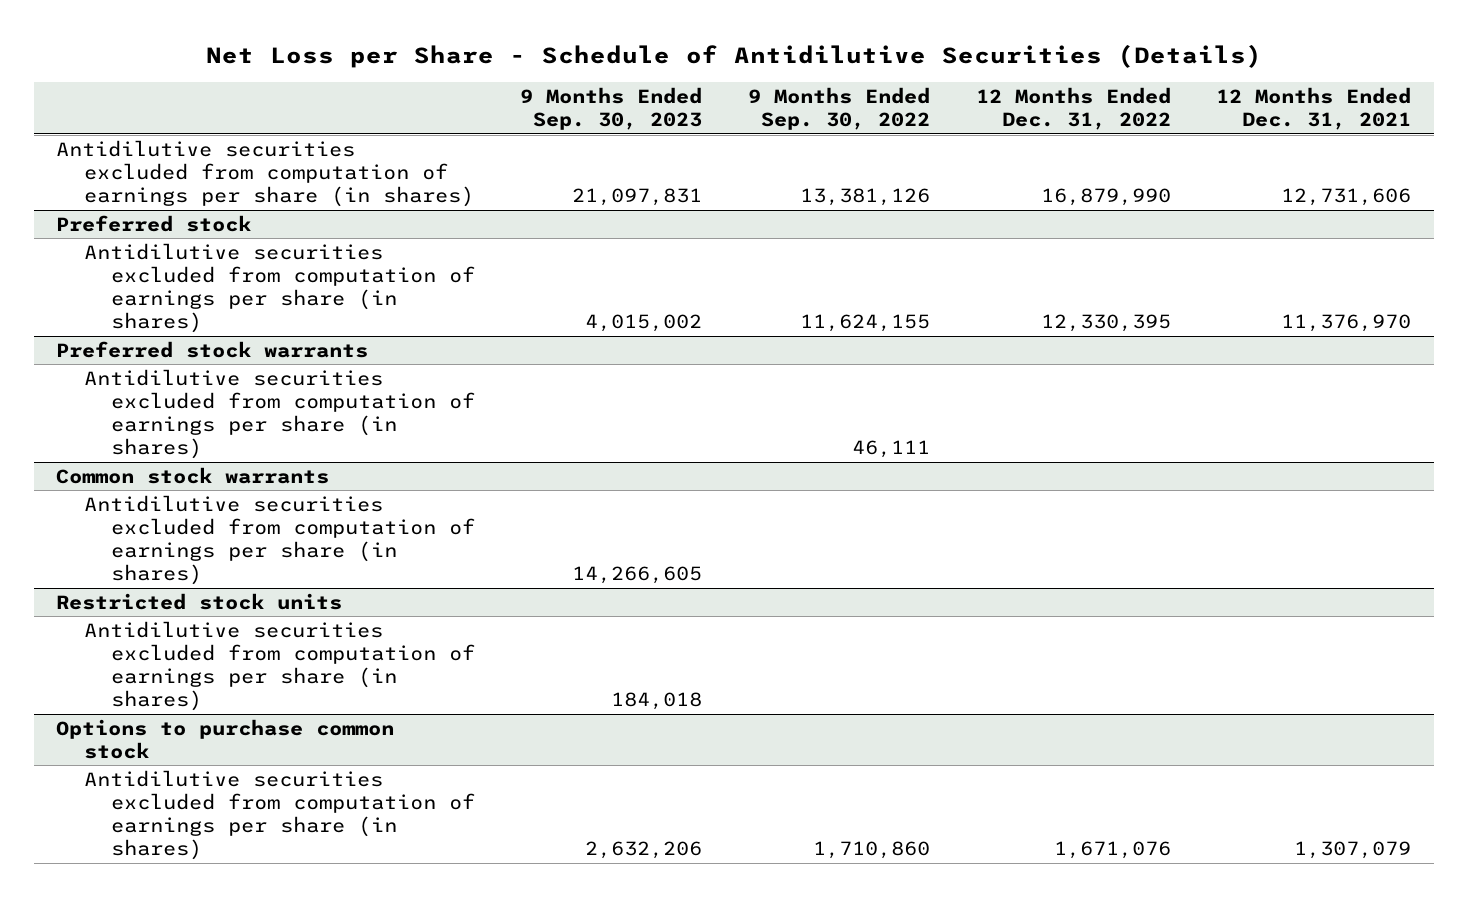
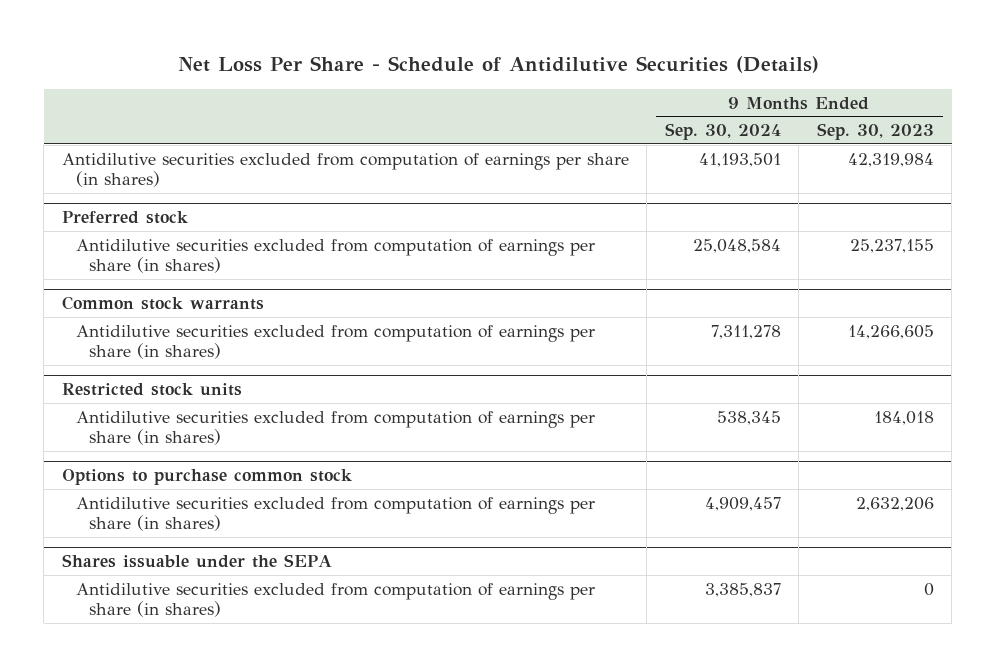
[205,44,1262,69] Net Loss per Share - Schedule of Antidilutive Securities (Details) -> [177,56,819,74] Net Loss Per Share - Schedule of Antidilutive Securities (Details)
[748,87,931,131] 9 Months Ended Sep. 30, 2022 -> none
[975,87,1171,131] 12 Months Ended Dec. 31, 2022 -> none
[1216,87,1412,131] 12 Months Ended Dec. 31, 2021 -> none
none -> [664,123,781,141] Sep. 30, 2024
[572,188,703,207] 21,097,831 -> [847,152,934,167] 42,319,984
[56,340,369,358] Preferred stock warrants -> none
[83,368,475,460] Antidilutive securities excluded from computation of earnings per share (in shares) -> none
[585,314,703,333] 4,015,002 -> [849,238,934,253] 25,237,155
none -> [61,554,332,569] Shares issuable under the SEPA
none -> [75,582,595,618] Antidilutive securities excluded from computation of earnings per share (in shares)

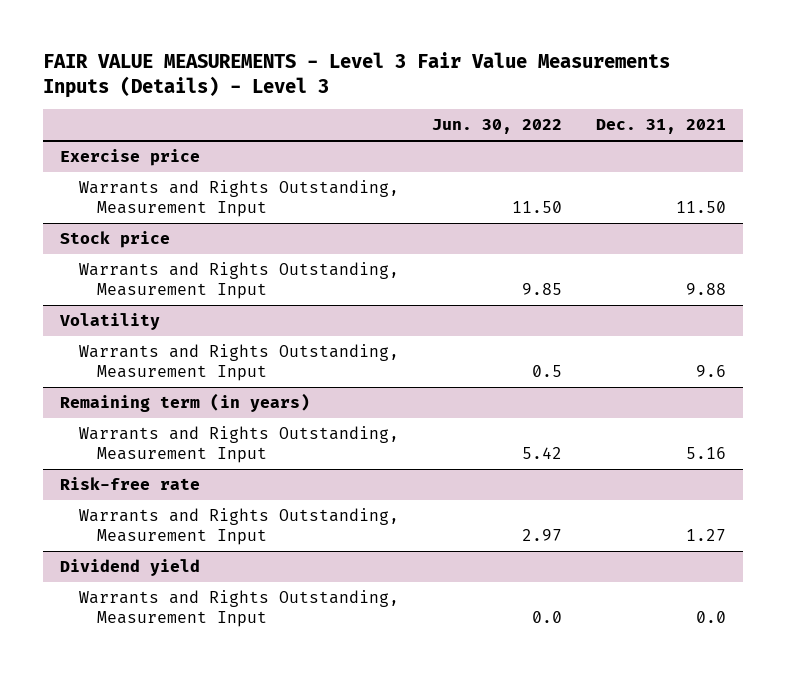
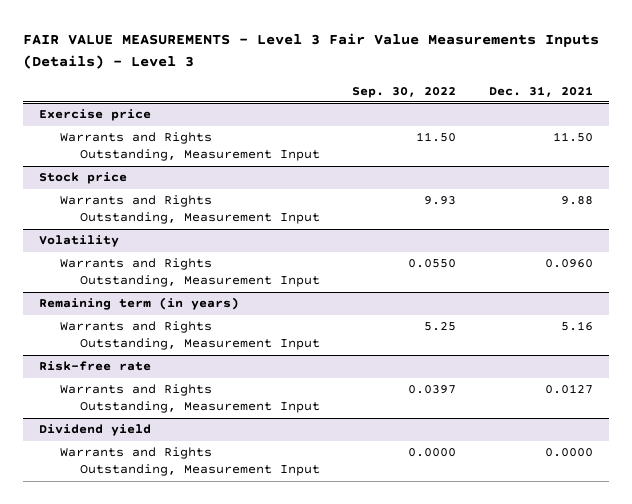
[432,119,563,135] Jun. 30, 2022 -> none
none -> [352,86,457,98] Sep. 30, 2022
[695,365,726,378] 9.6 -> [544,259,593,269] 0.0960
[685,529,726,542] 1.27 -> [544,384,593,395] 0.0127
[695,611,726,624] 0.0 -> [544,448,593,458] 0.0000

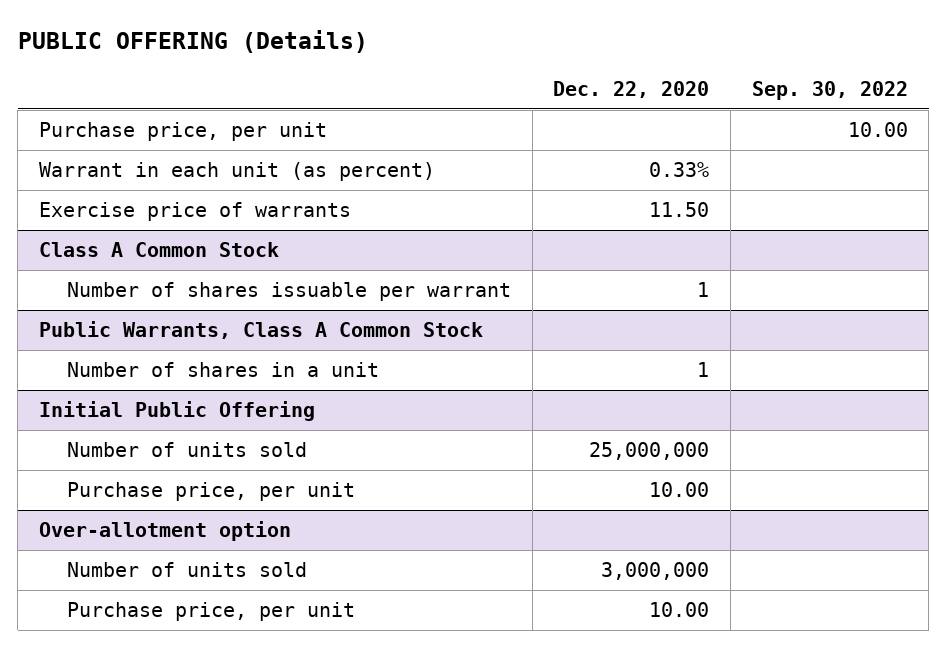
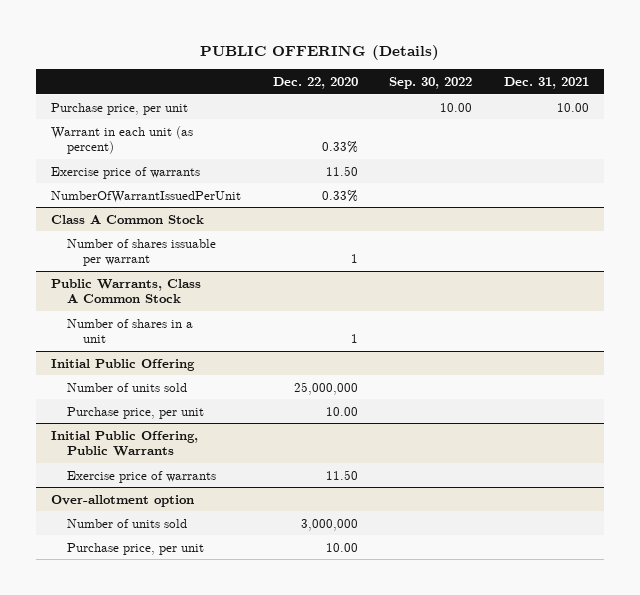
none -> [503,77,589,90] Dec. 31, 2021
none -> [51,190,242,203] NumberOfWarrantIssuedPerUnit
none -> [51,430,199,456] Initial Public Offering, Public Warrants
none -> [67,470,217,483] Exercise price of warrants

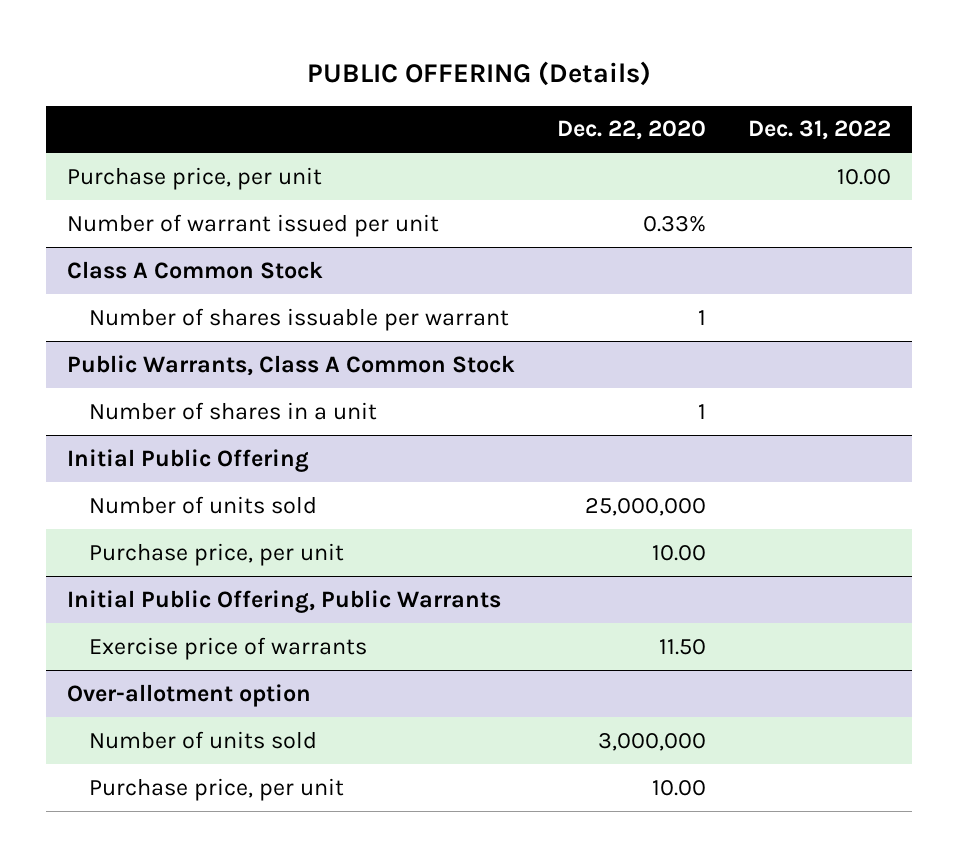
[389,77,473,90] Sep. 30, 2022 -> none
[503,77,589,90] Dec. 31, 2021 -> none
none -> [748,120,892,141] Dec. 31, 2022
[51,125,194,154] Warrant in each unit (as percent) -> none
[51,166,201,179] Exercise price of warrants -> none
[51,190,242,203] NumberOfWarrantIssuedPerUnit -> none
none -> [66,213,439,237] Number of warrant issued per unit

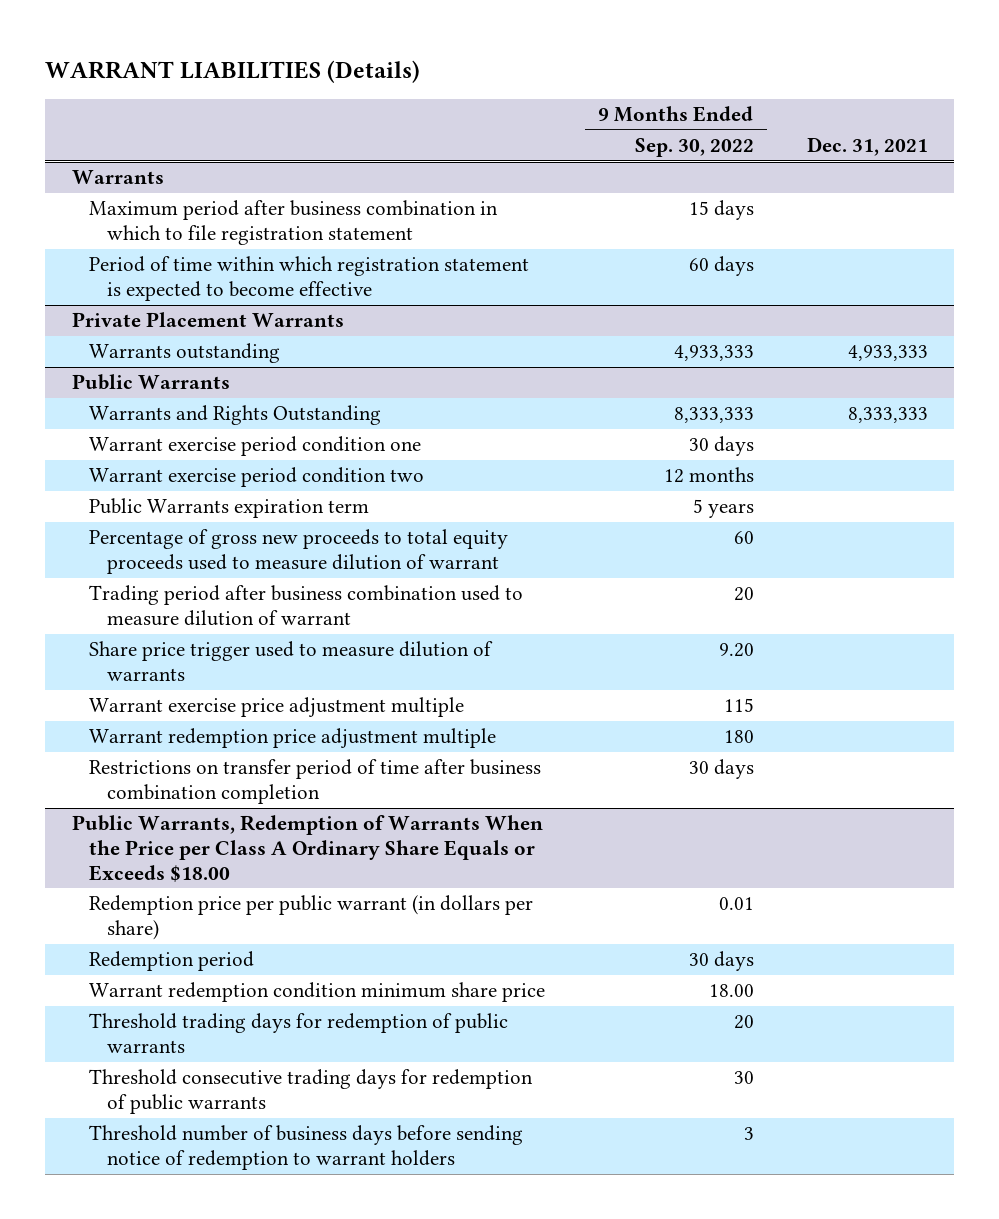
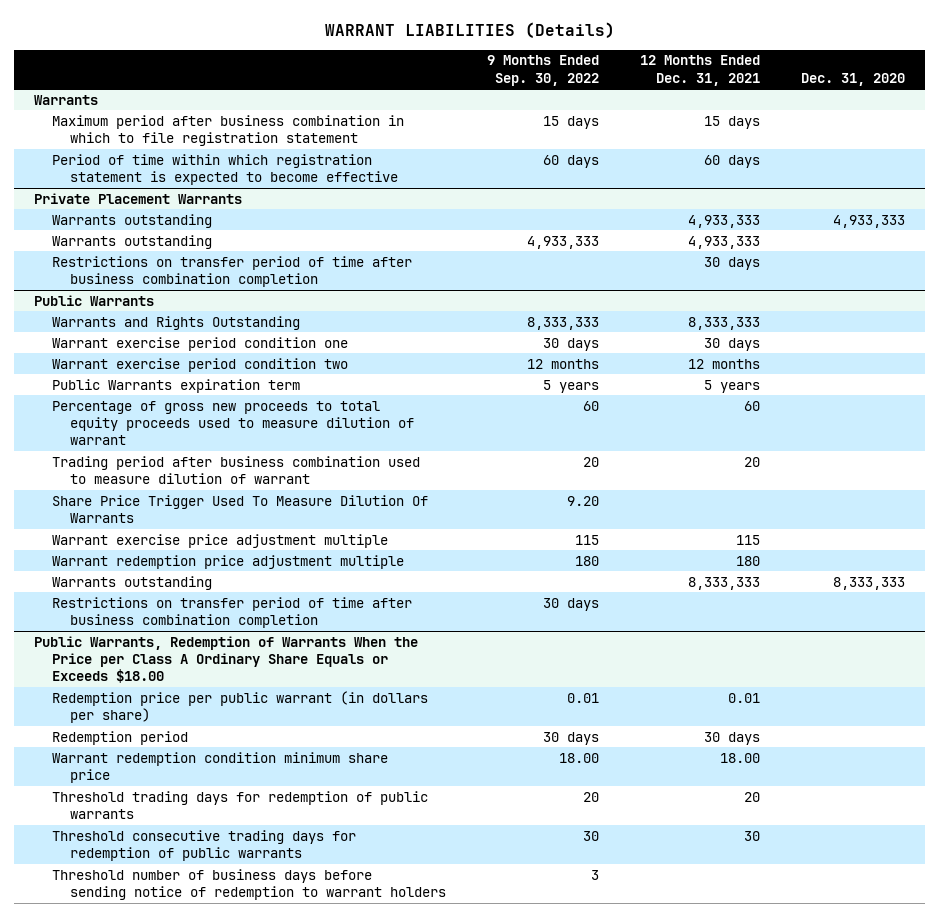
[806,137,928,157] Dec. 31, 2021 -> none
none -> [639,55,760,86] 12 Months Ended Dec. 31, 2021
none -> [800,72,905,86] Dec. 31, 2020
none -> [52,213,213,228] Warrants outstanding
none -> [52,255,413,287] Restrictions on transfer period of time after business combination completion
[89,641,494,682] Share price trigger used to measure dilution of warrants -> [52,494,429,523] Share Price Trigger Used To Measure Dilution Of Warrants
none -> [52,575,213,590] Warrants outstanding

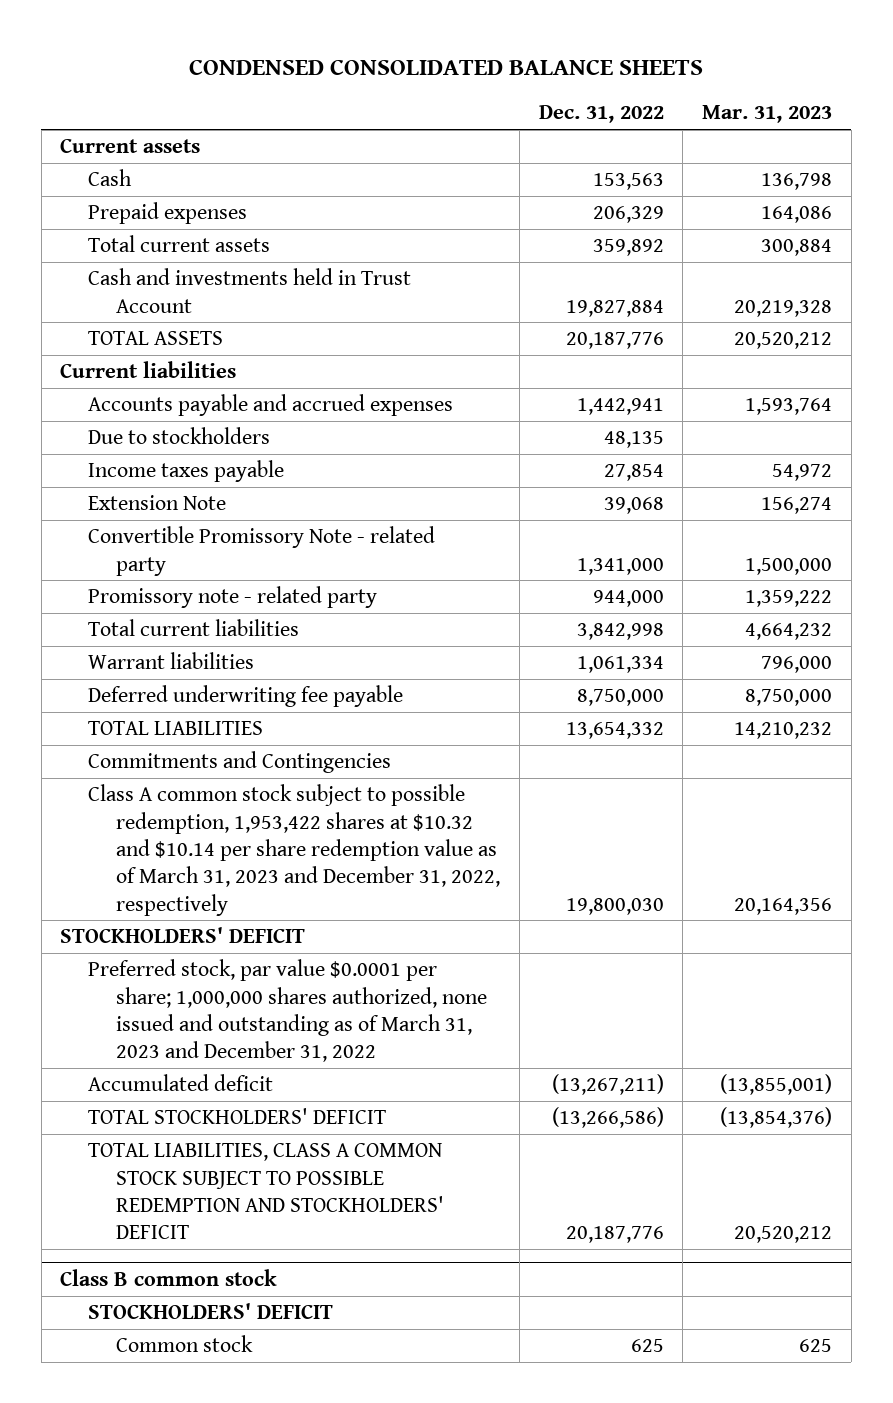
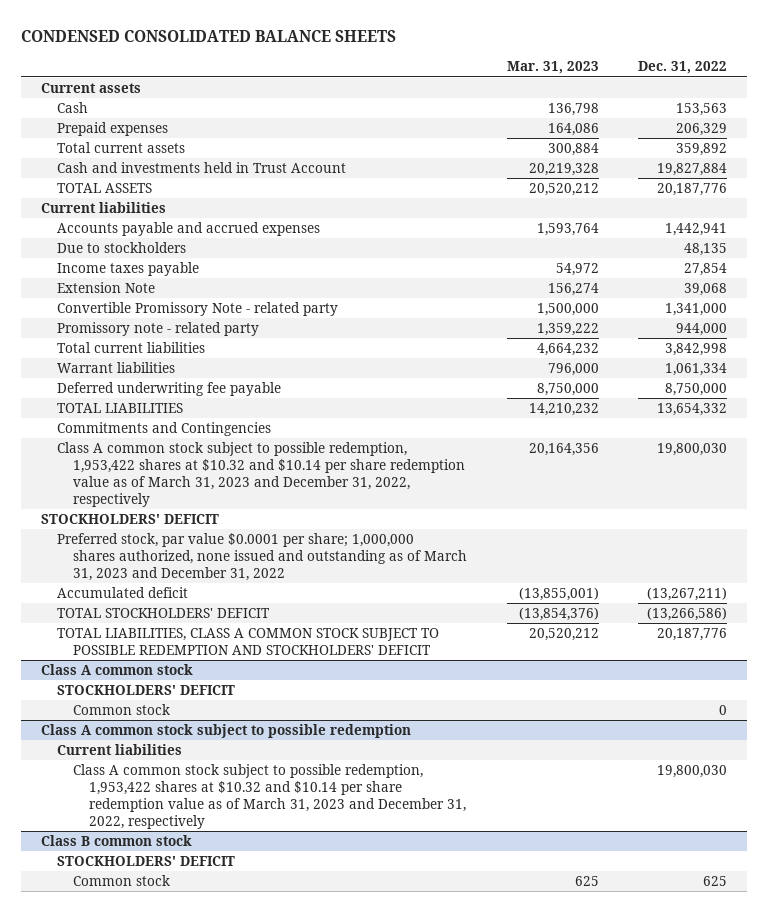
none -> [41,664,194,676] Class A common stock
none -> [56,685,235,696] STOCKHOLDERS' DEFICIT
none -> [72,704,170,716] Common stock
none -> [41,724,412,739] Class A common stock subject to possible redemption
none -> [56,744,182,756] Current liabilities
none -> [72,764,466,830] Class A common stock subject to possible redemption, 1,953,422 shares at $10.32 and $10.14 per share redemption value as of March 31, 2023 and December 31, 2022, respectively

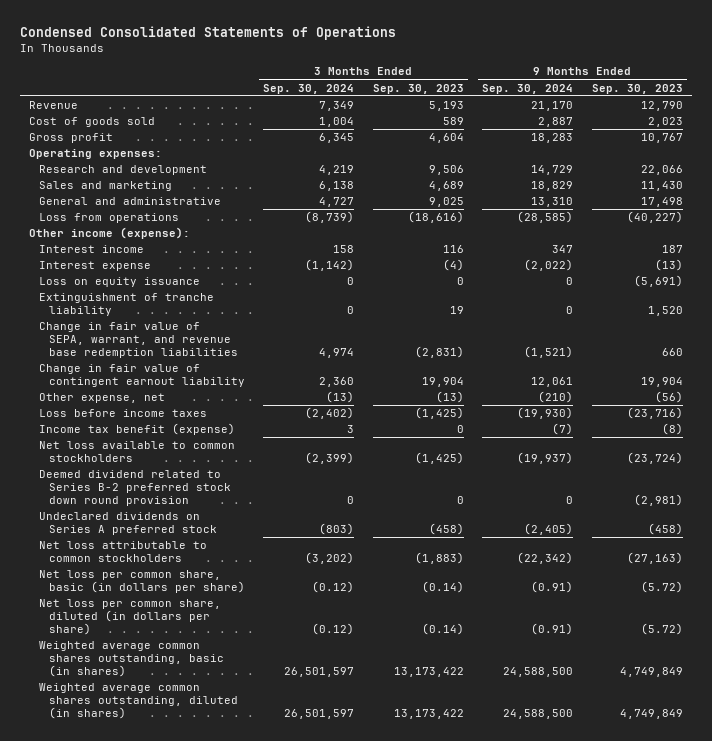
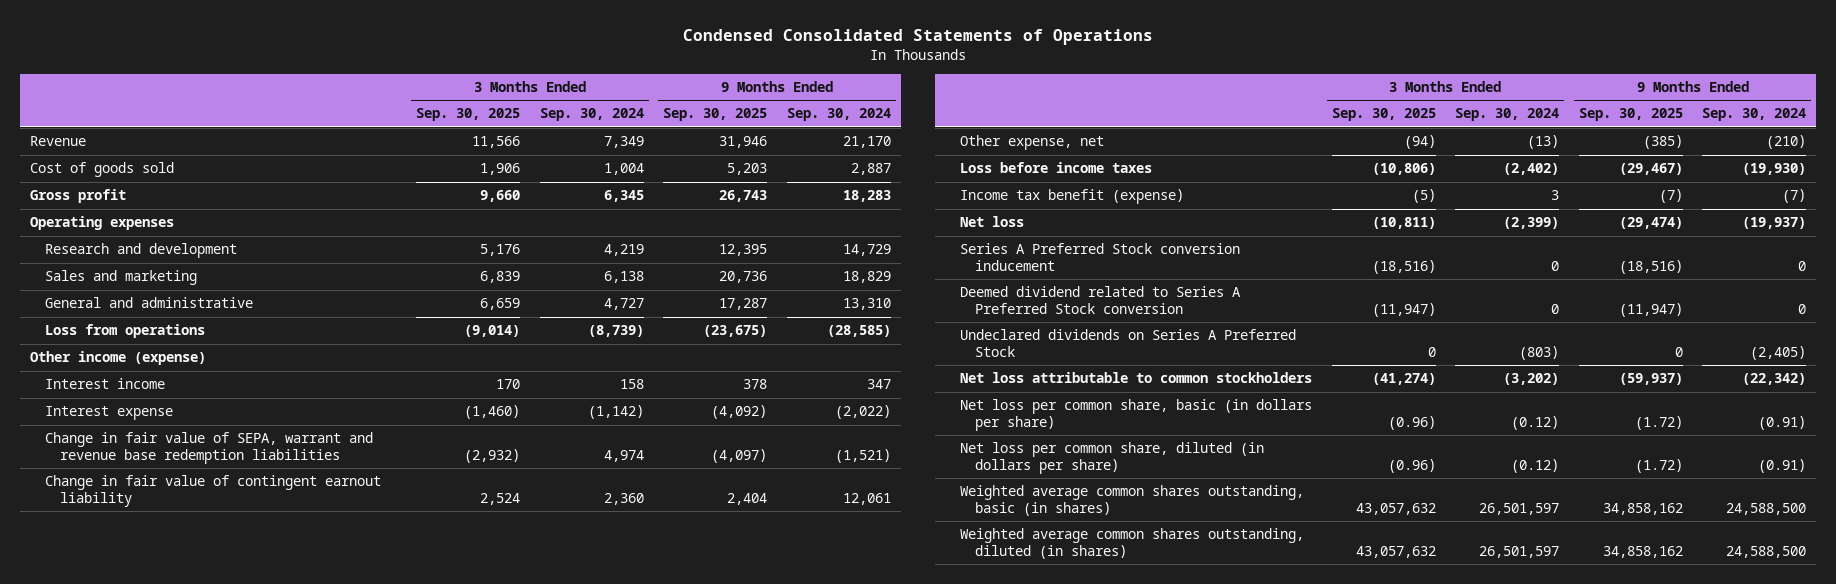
[372,83,464,94] Sep. 30, 2023 -> none
[591,83,683,94] Sep. 30, 2023 -> none
none -> [416,108,521,122] Sep. 30, 2025
none -> [663,108,768,122] Sep. 30, 2025
[29,149,163,160] Operating expenses: -> [29,216,174,231] Operating expenses
[29,227,191,240] Other income (expense): -> [29,351,206,366] Other income (expense)
[38,277,200,288] Loss on equity issuance -> none
[38,293,214,316] Extinguishment of tranche liability -> none
[38,322,238,358] Change in fair value of SEPA, warrant, and revenue base redemption liabilities -> [44,432,373,465] Change in fair value of SEPA, warrant and revenue base redemption liabilities
[38,441,235,462] Net loss available to common stockholders -> [960,216,1025,228] Net loss
none -> [960,243,1241,272] Series A Preferred Stock conversion inducement
[38,470,231,506] Deemed dividend related to Series B-2 preferred stock down round provision -> [960,286,1242,315] Deemed dividend related to Series A Preferred Stock conversion
[38,512,217,535] Undeclared dividends on Series A preferred stock -> [960,329,1297,358] Undeclared dividends on Series A Preferred Stock

